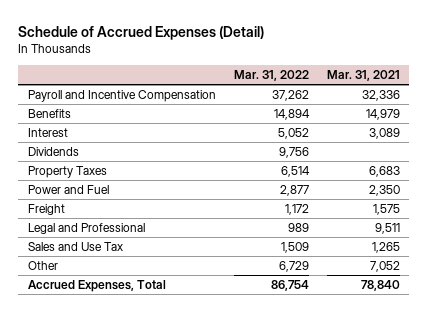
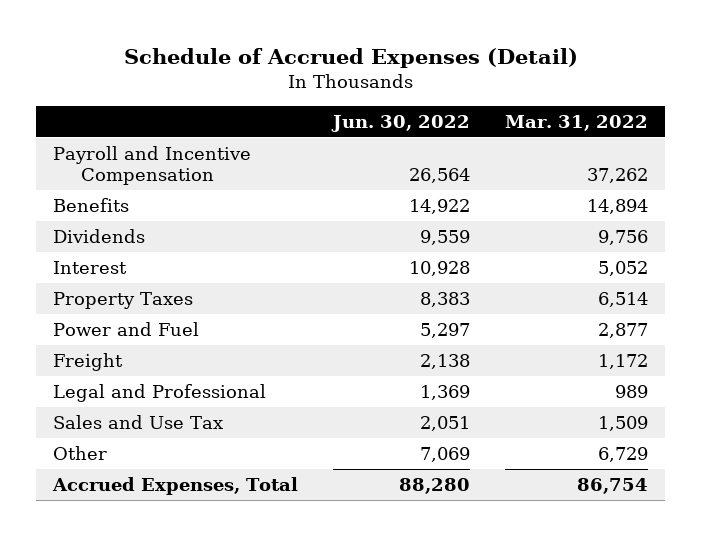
[326,69,400,81] Mar. 31, 2021 -> none
none -> [331,115,471,133] Jun. 30, 2022
[27,127,68,137] Interest -> [53,260,128,274] Interest

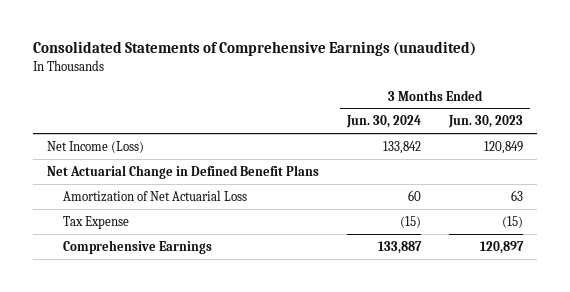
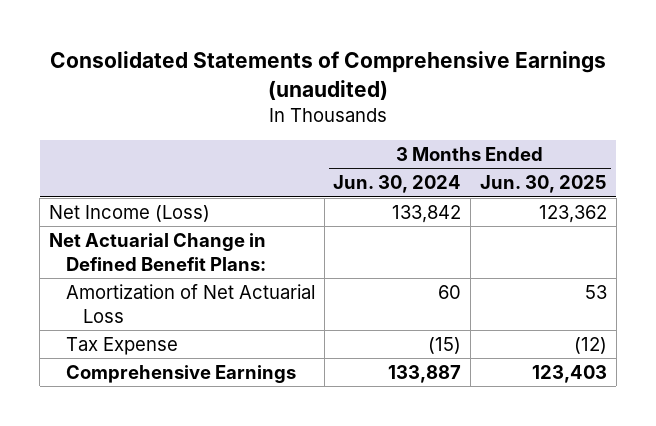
[447,115,523,129] Jun. 30, 2023 -> none
none -> [479,175,607,194] Jun. 30, 2025
[47,164,320,179] Net Actuarial Change in Defined Benefit Plans -> [48,232,266,271] Net Actuarial Change in Defined Benefit Plans:

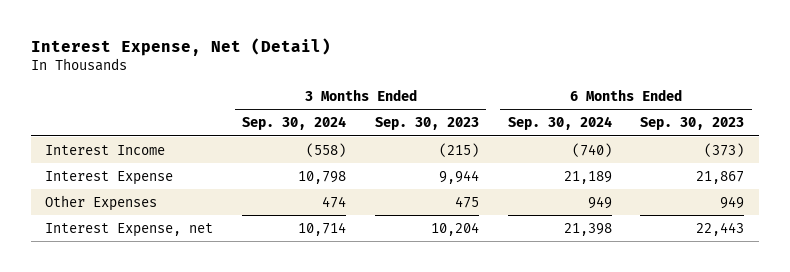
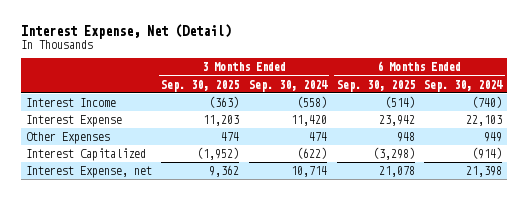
[374,117,479,131] Sep. 30, 2023 -> none
[640,117,745,131] Sep. 30, 2023 -> none
none -> [161,79,240,92] Sep. 30, 2025
none -> [336,79,415,92] Sep. 30, 2025
[298,170,347,184] 10,798 -> [291,115,328,127] 11,420
[563,170,612,184] 21,189 -> [466,115,503,127] 22,103
none -> [25,148,146,162] Interest Capitalized

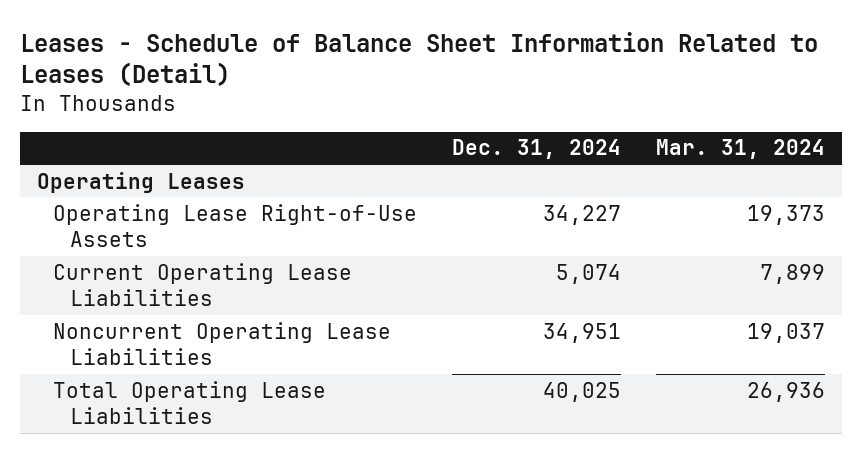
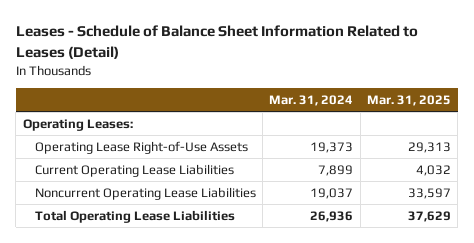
[451,139,621,160] Dec. 31, 2024 -> none
none -> [367,94,452,106] Mar. 31, 2025
[36,171,245,193] Operating Leases -> [22,119,133,132] Operating Leases:

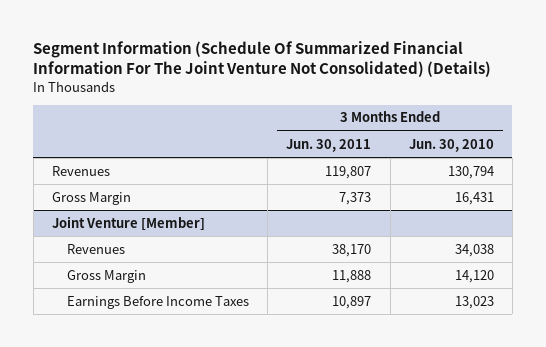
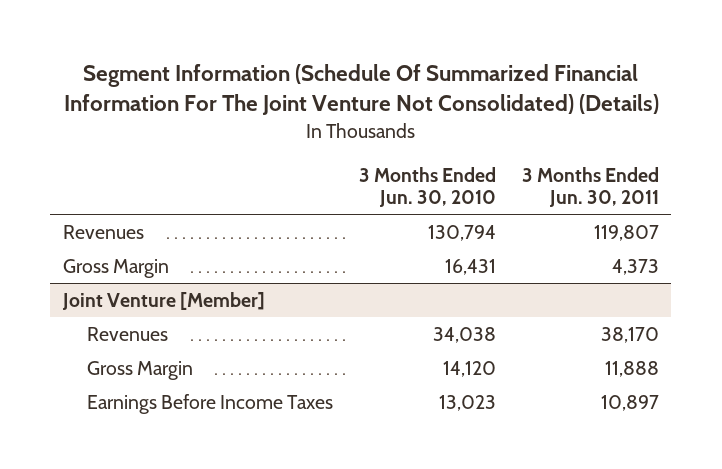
[339,191,372,205] 7,373 -> [611,258,659,275] 4,373

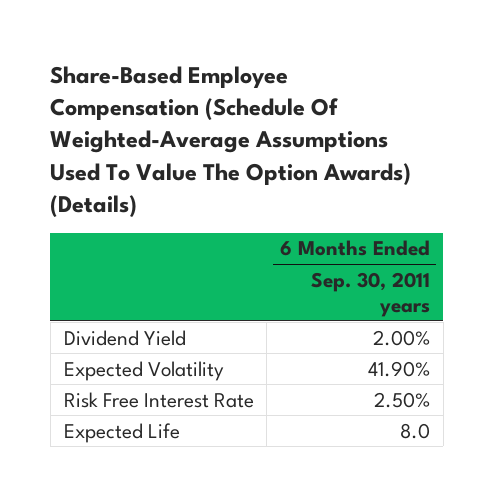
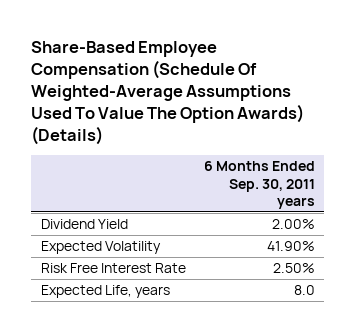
[63,422,180,443] Expected Life -> [40,285,170,299] Expected Life, years

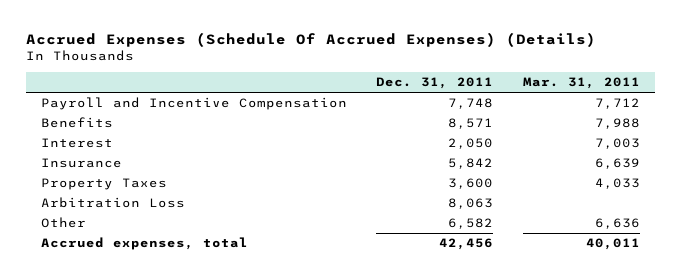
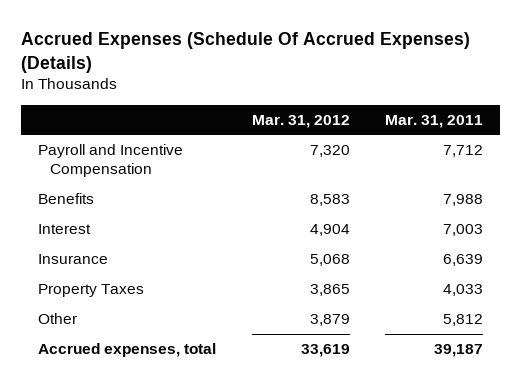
[376,76,494,89] Dec. 31, 2011 -> none
none -> [251,114,350,128] Mar. 31, 2012
[40,197,185,209] Arbitration Loss -> none
[595,218,641,230] 6,636 -> [442,314,483,327] 5,812
[586,238,641,251] 40,011 -> [433,344,483,358] 39,187

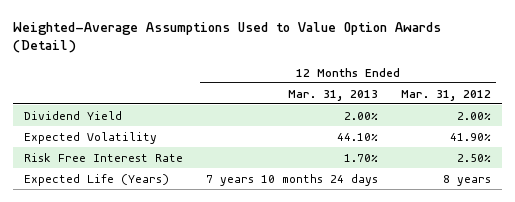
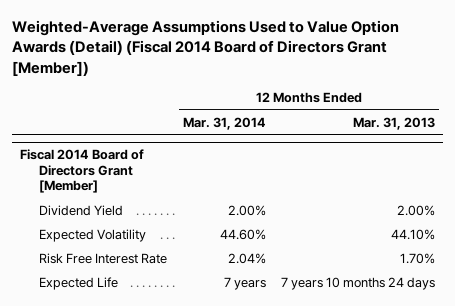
[12,21,441,54] Weighted-Average Assumptions Used to Value Option Awards (Detail) -> [12,20,400,76] Weighted-Average Assumptions Used to Value Option Awards (Detail) (Fiscal 2014 Board of Directors Grant [Member])
[400,89,491,101] Mar. 31, 2012 -> none
none -> [182,116,266,130] Mar. 31, 2014
none -> [19,149,144,194] Fiscal 2014 Board of Directors Grant [Member]
[24,173,170,186] Expected Life (Years) -> [38,276,118,290] Expected Life

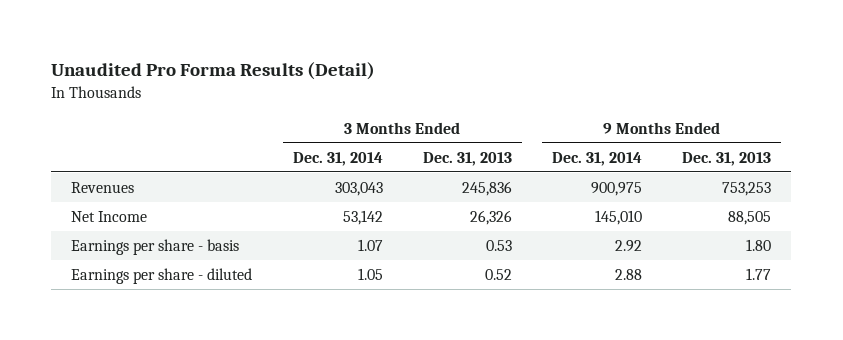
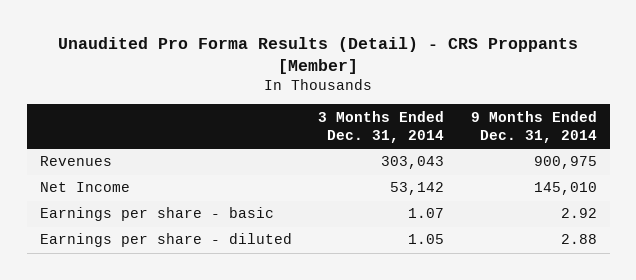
[51,62,376,81] Unaudited Pro Forma Results (Detail) -> [58,36,579,74] Unaudited Pro Forma Results (Detail) - CRS Proppants [Member]
[422,151,512,166] Dec. 31, 2013 -> none
[682,151,772,166] Dec. 31, 2013 -> none
[71,238,240,255] Earnings per share - basis -> [39,207,274,222] Earnings per share - basic

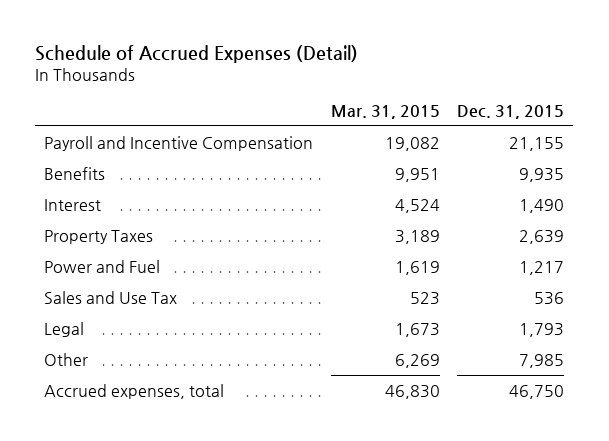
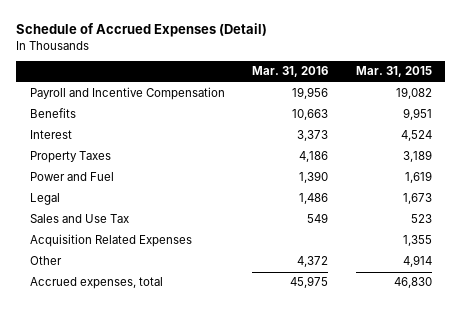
[457,104,565,119] Dec. 31, 2015 -> none
none -> [252,66,329,78] Mar. 31, 2016
[44,290,178,304] Sales and Use Tax -> [30,214,130,224] Sales and Use Tax
none -> [30,234,193,248] Acquisition Related Expenses
[394,353,440,368] 6,269 -> [402,255,432,268] 4,914

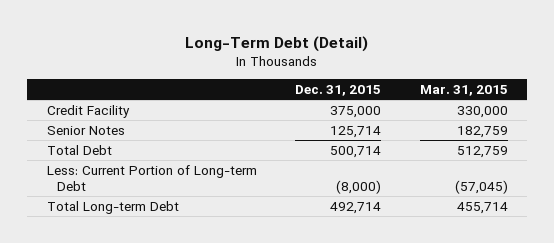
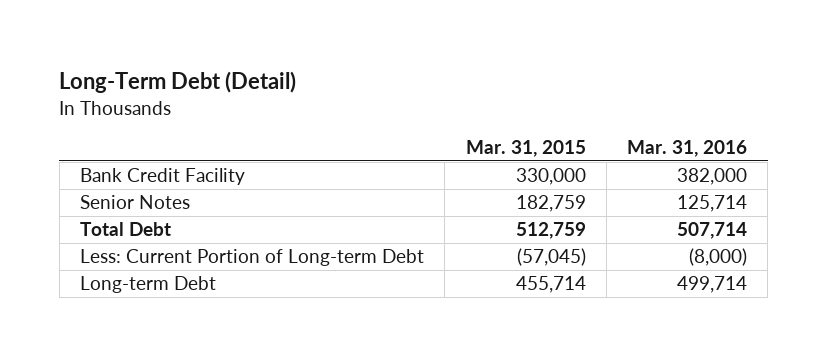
[295,84,382,96] Dec. 31, 2015 -> none
none -> [627,140,748,158] Mar. 31, 2016
[46,104,130,118] Credit Facility -> [79,168,245,186] Bank Credit Facility
[46,200,179,214] Total Long-term Debt -> [79,276,216,294] Long-term Debt

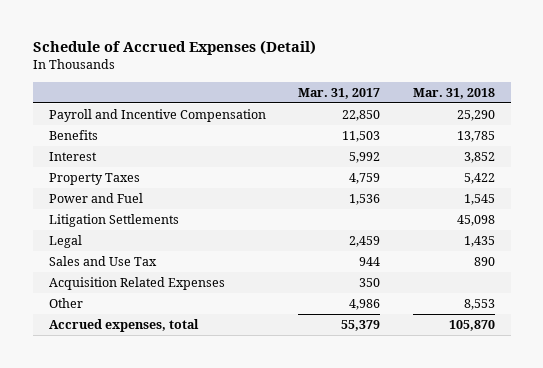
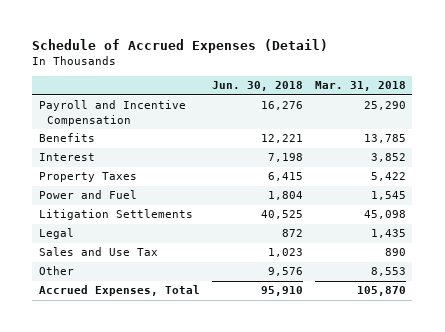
[298,87,381,99] Mar. 31, 2017 -> none
none -> [211,81,303,92] Jun. 30, 2018
[48,276,225,290] Acquisition Related Expenses -> none
[48,318,199,332] Accrued expenses, total -> [38,285,200,297] Accrued Expenses, Total

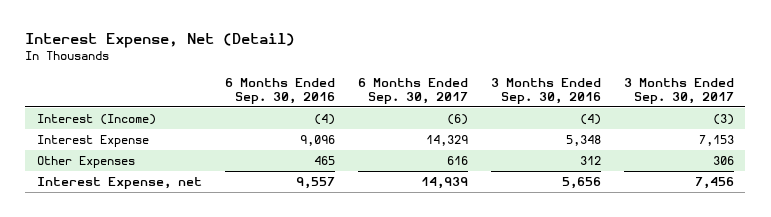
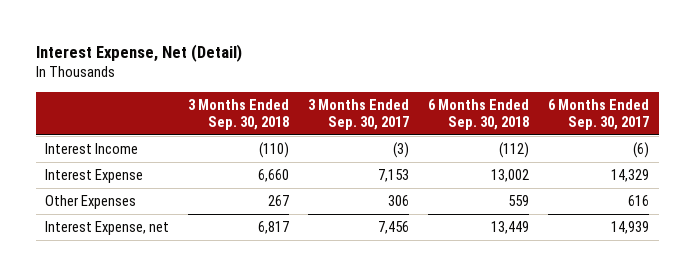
[224,77,335,104] 6 Months Ended Sep. 30, 2016 -> none
[490,77,601,104] 3 Months Ended Sep. 30, 2016 -> none
none -> [188,98,290,130] 3 Months Ended Sep. 30, 2018
none -> [428,98,530,130] 6 Months Ended Sep. 30, 2018
[36,113,156,125] Interest (Income) -> [45,143,139,155] Interest Income

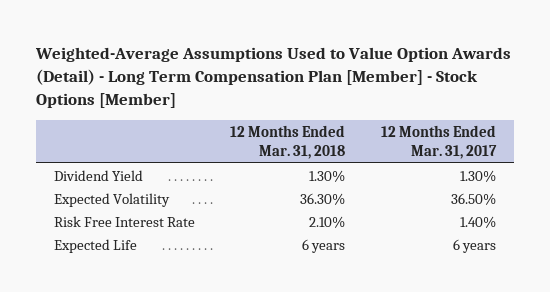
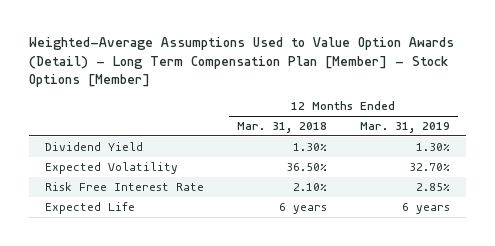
[380,124,497,160] 12 Months Ended Mar. 31, 2017 -> none
none -> [359,122,450,134] Mar. 31, 2019
[300,192,346,205] 36.30% -> [285,163,327,172] 36.50%

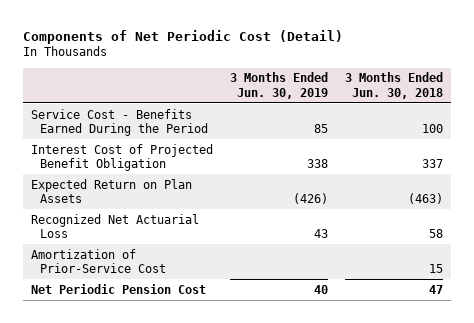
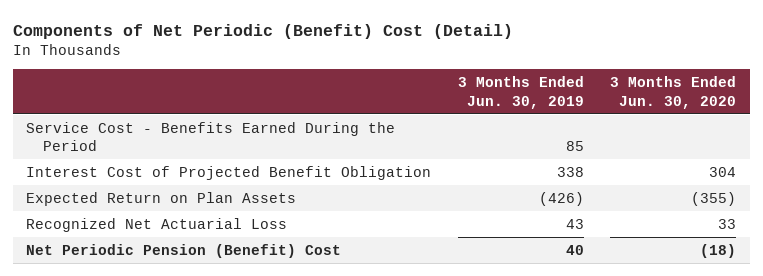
[22,29,343,44] Components of Net Periodic Cost (Detail) -> [13,23,514,39] Components of Net Periodic (Benefit) Cost (Detail)
[344,72,443,99] 3 Months Ended Jun. 30, 2018 -> none
none -> [610,76,737,109] 3 Months Ended Jun. 30, 2020
[31,248,166,274] Amortization of Prior-Service Cost -> none
[31,283,207,294] Net Periodic Pension Cost -> [26,243,342,258] Net Periodic Pension (Benefit) Cost

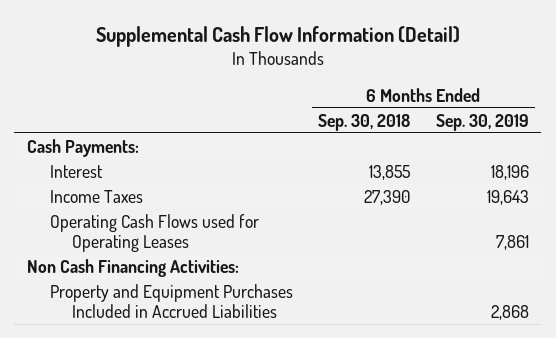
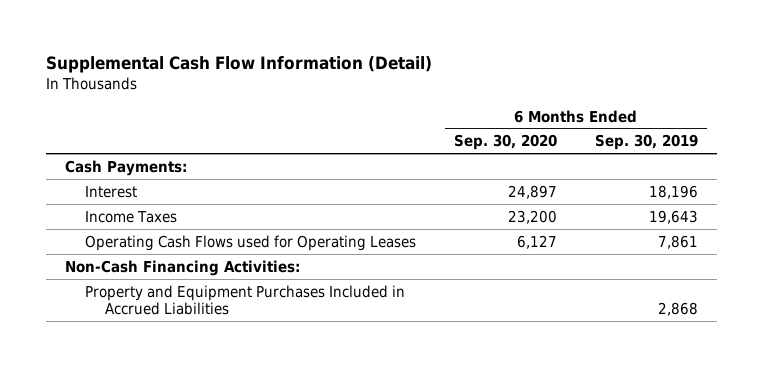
[318,113,411,131] Sep. 30, 2018 -> none
none -> [454,134,558,151] Sep. 30, 2020
[27,258,240,277] Non Cash Financing Activities: -> [65,259,301,276] Non-Cash Financing Activities:

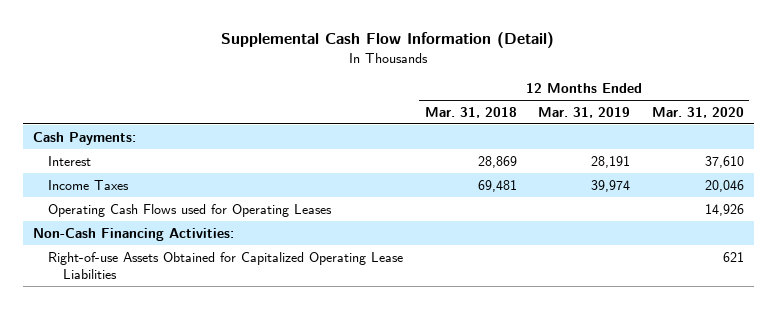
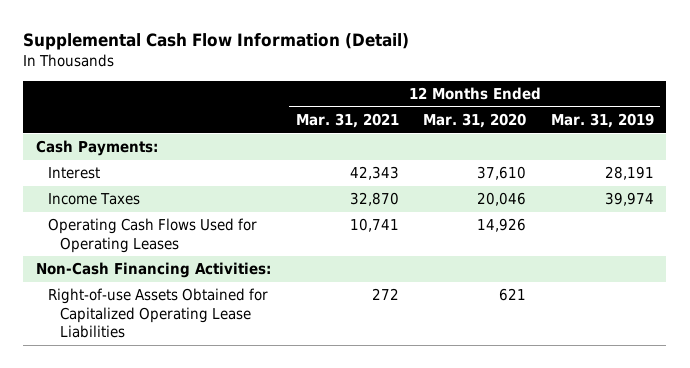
[424,106,517,118] Mar. 31, 2018 -> none
none -> [295,113,399,129] Mar. 31, 2021
[48,203,333,217] Operating Cash Flows used for Operating Leases -> [48,218,258,253] Operating Cash Flows Used for Operating Leases

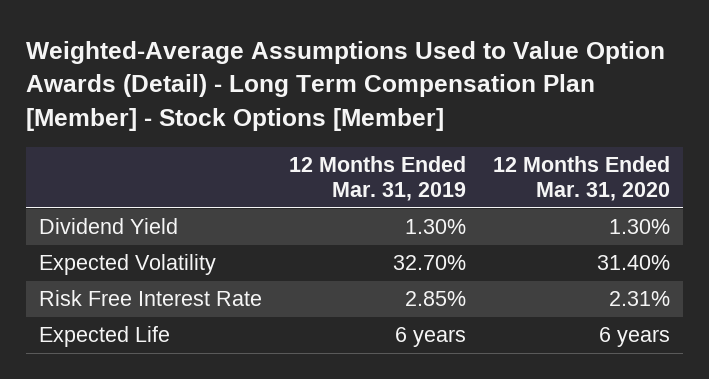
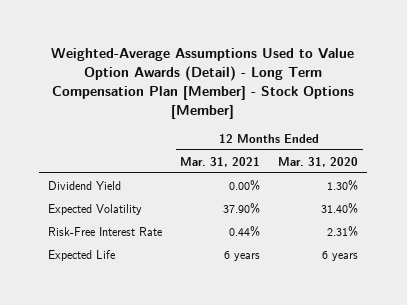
[289,156,467,201] 12 Months Ended Mar. 31, 2019 -> none
none -> [180,156,261,167] Mar. 31, 2021
[39,290,263,307] Risk Free Interest Rate -> [48,226,163,236] Risk-Free Interest Rate

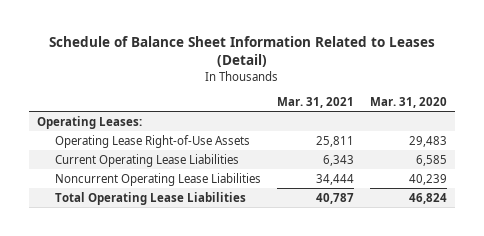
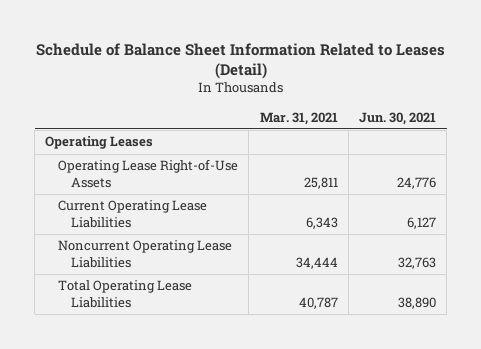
[369,97,447,109] Mar. 31, 2020 -> none
none -> [359,111,437,125] Jun. 30, 2021
[37,115,143,129] Operating Leases: -> [45,136,154,150] Operating Leases

